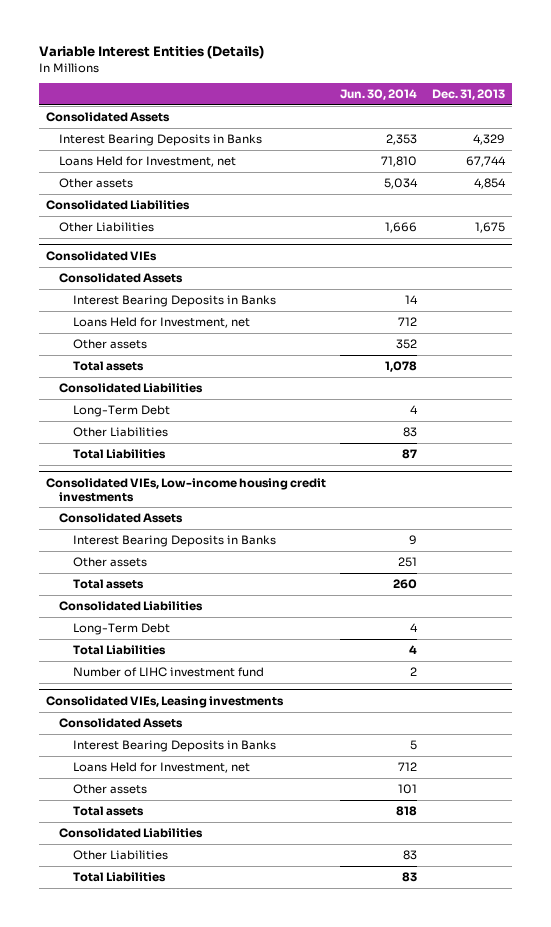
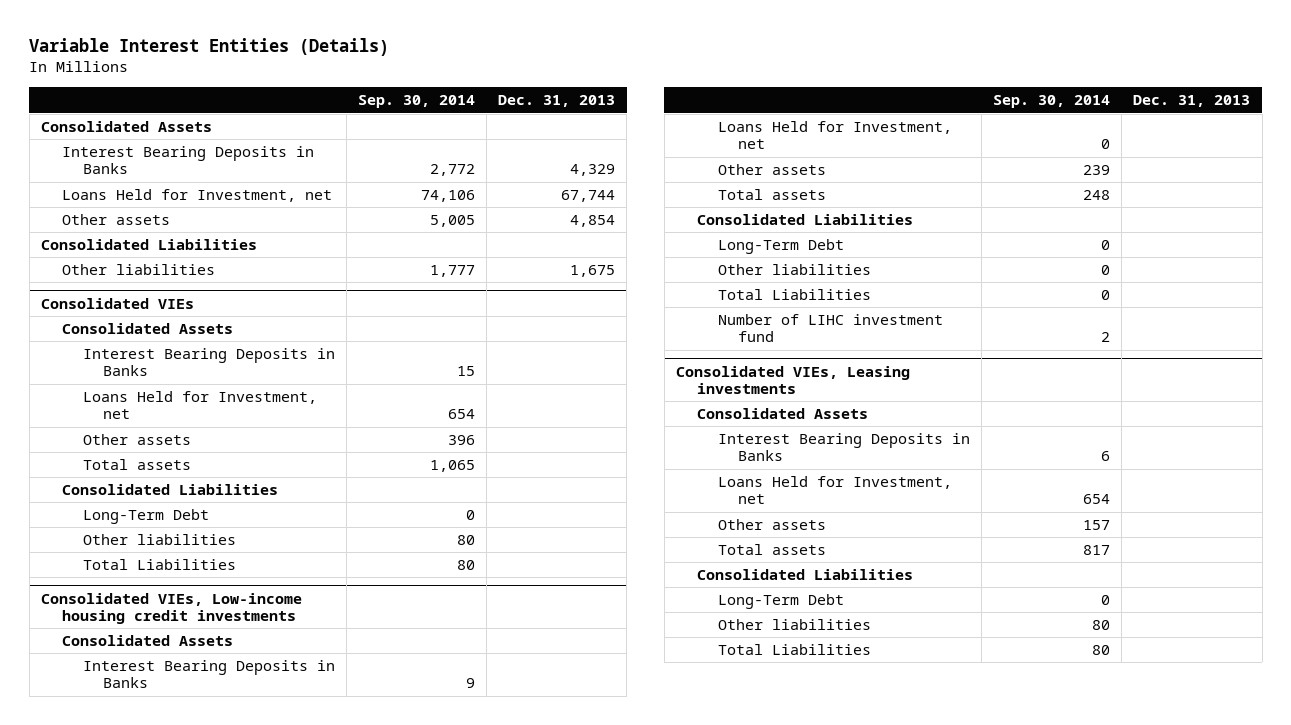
[340,88,418,100] Jun. 30, 2014 -> none
none -> [357,95,475,109] Sep. 30, 2014
[59,222,155,233] Other Liabilities -> [61,263,215,275] Other liabilities
[72,427,168,438] Other Liabilities -> [82,533,236,545] Other liabilities
none -> [717,120,952,150] Loans Held for Investment, net
none -> [717,263,871,275] Other liabilities
none -> [717,593,844,609] Long-Term Debt
[72,850,168,861] Other Liabilities -> [717,618,871,630] Other liabilities

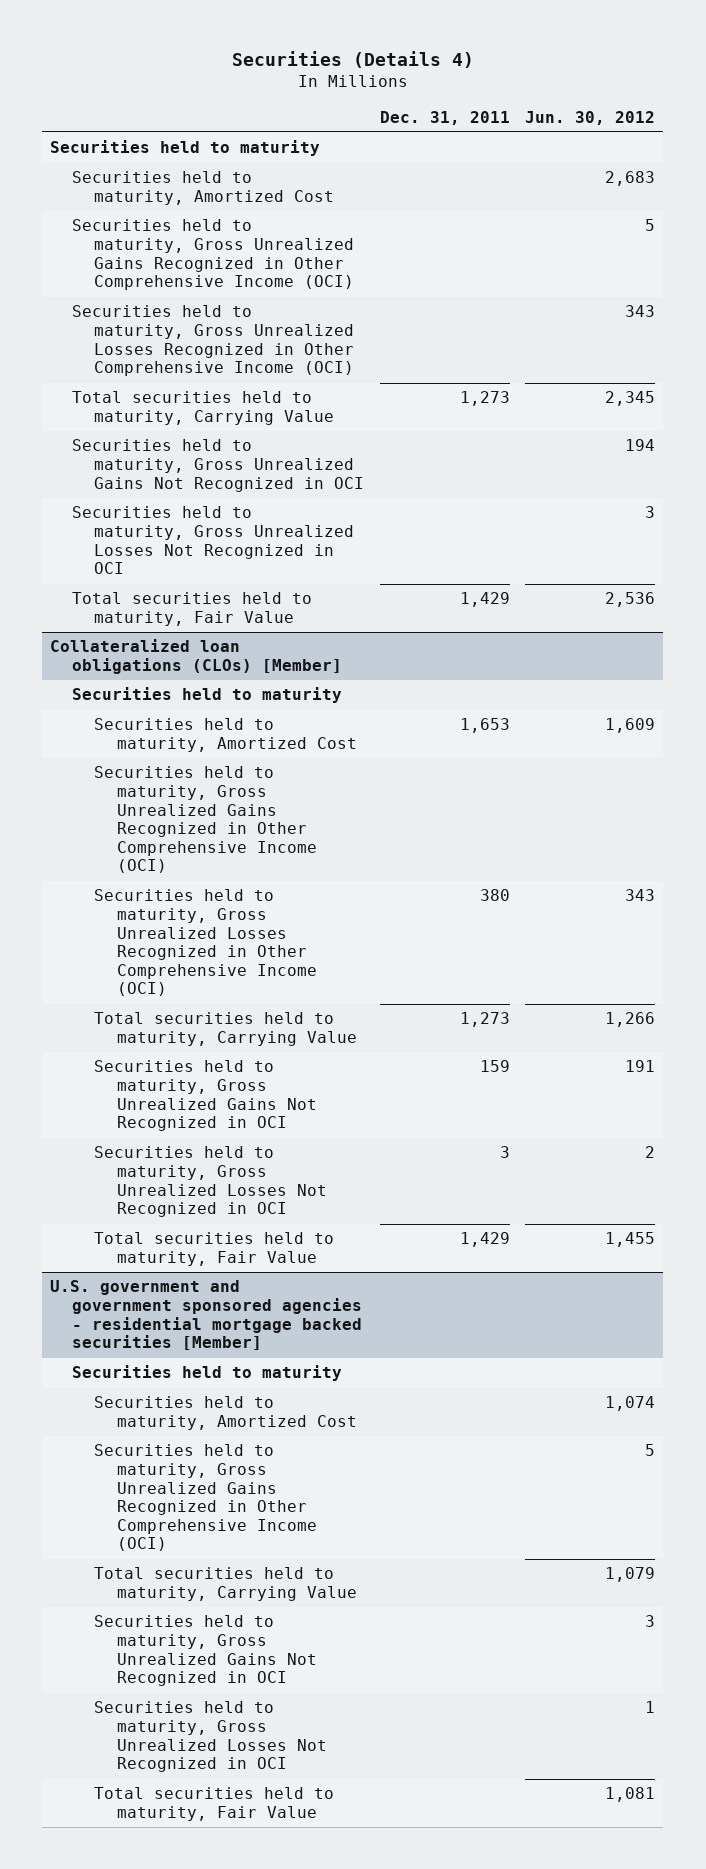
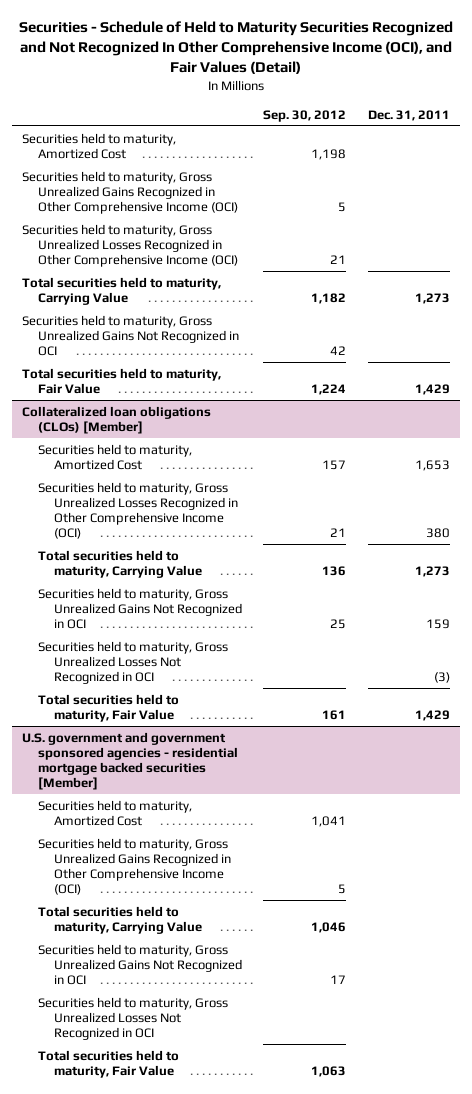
[231,51,474,69] Securities (Details 4) -> [18,21,453,75] Securities - Schedule of Held to Maturity Securities Recognized and Not Recognized In Other Comprehensive Income (OCI), and Fair Values (Detail)
[525,110,656,125] Jun. 30, 2012 -> none
none -> [263,109,347,122] Sep. 30, 2012
[50,140,321,157] Securities held to maturity -> none
[72,506,355,575] Securities held to maturity, Gross Unrealized Losses Not Recognized in OCI -> none
[72,687,343,704] Securities held to maturity -> none
[94,766,317,874] Securities held to maturity, Gross Unrealized Gains Recognized in Other Comprehensive Income (OCI) -> none
[499,1146,510,1159] 3 -> [433,671,450,683] (3)
[72,1365,343,1382] Securities held to maturity -> none

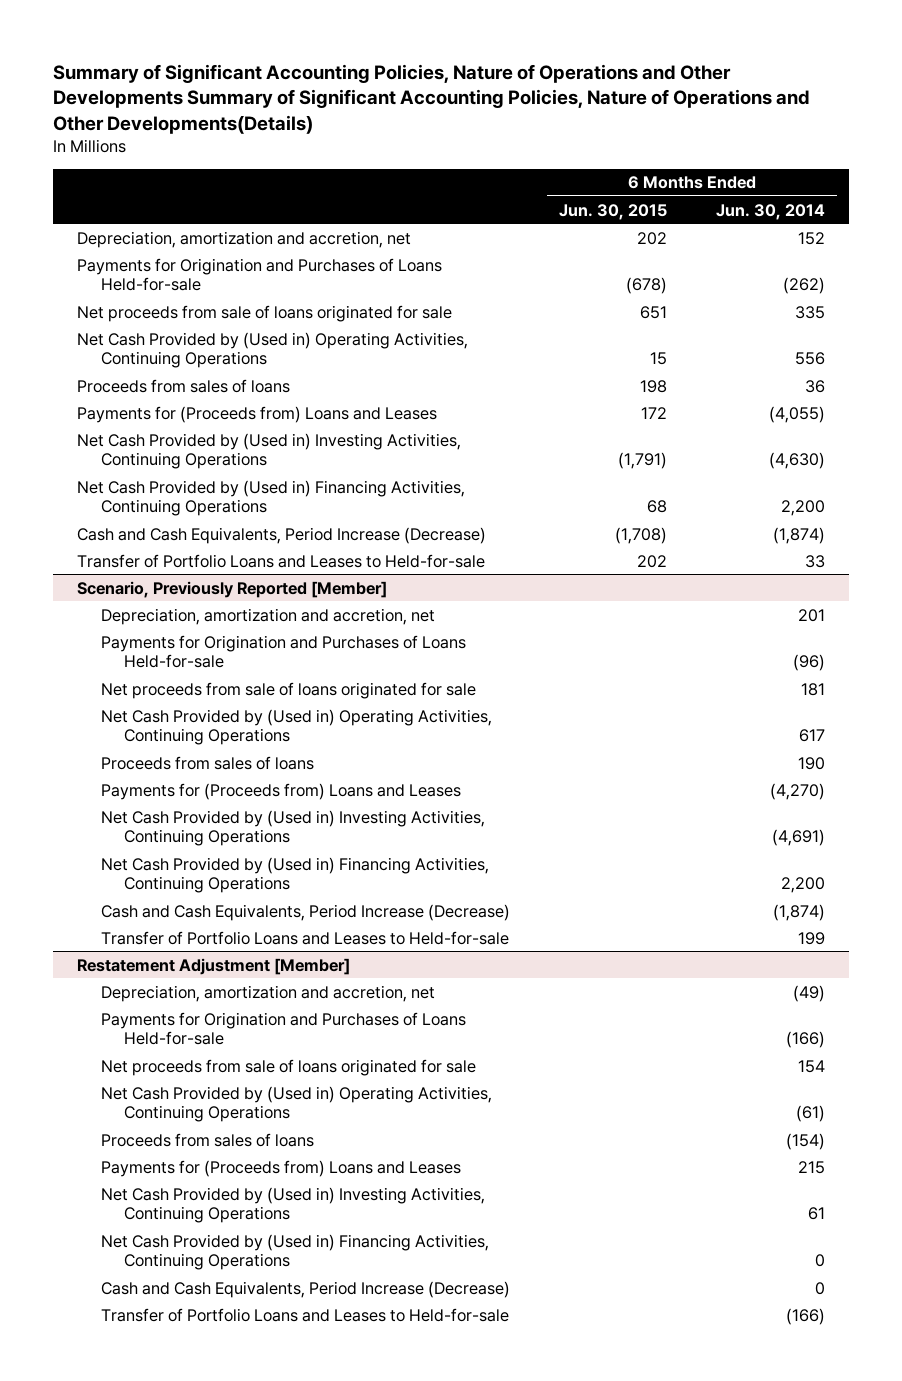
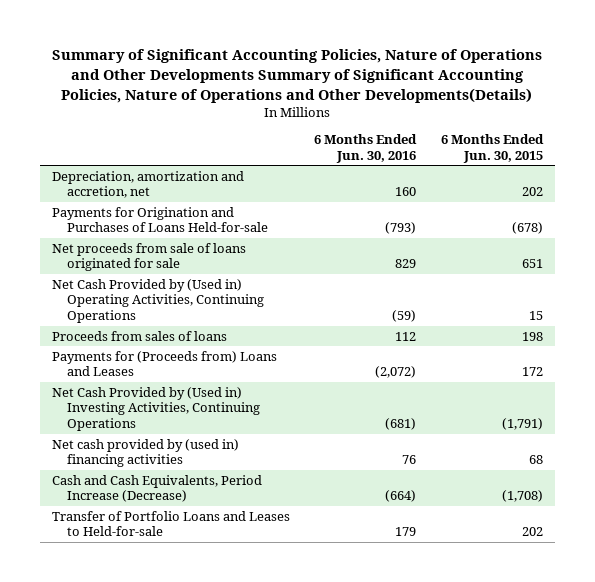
[715,203,825,220] Jun. 30, 2014 -> none
none -> [314,134,418,164] 6 Months Ended Jun. 30, 2016
[77,479,466,517] Net Cash Provided by (Used in) Financing Activities, Continuing Operations -> [52,438,240,468] Net cash provided by (used in) financing activities
[77,580,388,598] Scenario, Previously Reported [Member] -> none
[100,607,435,625] Depreciation, amortization and accretion, net -> none
[100,634,466,669] Payments for Origination and Purchases of Loans Held-for-sale -> none
[100,681,476,699] Net proceeds from sale of loans originated for sale -> none
[100,708,492,746] Net Cash Provided by (Used in) Operating Activities, Continuing Operations -> none
[100,755,314,770] Proceeds from sales of loans -> none
[100,782,461,800] Payments for (Proceeds from) Loans and Leases -> none
[100,809,485,847] Net Cash Provided by (Used in) Investing Activities, Continuing Operations -> none
[100,856,489,894] Net Cash Provided by (Used in) Financing Activities, Continuing Operations -> none
[100,903,510,921] Cash and Cash Equivalents, Period Increase (Decrease) -> none
[100,930,509,945] Transfer of Portfolio Loans and Leases to Held-for-sale -> none
[77,957,351,975] Restatement Adjustment [Member] -> none
[100,984,435,1002] Depreciation, amortization and accretion, net -> none
[100,1011,466,1046] Payments for Origination and Purchases of Loans Held-for-sale -> none
[100,1058,476,1076] Net proceeds from sale of loans originated for sale -> none
[100,1085,492,1123] Net Cash Provided by (Used in) Operating Activities, Continuing Operations -> none
[100,1132,314,1147] Proceeds from sales of loans -> none
[100,1159,461,1177] Payments for (Proceeds from) Loans and Leases -> none
[100,1186,485,1224] Net Cash Provided by (Used in) Investing Activities, Continuing Operations -> none
[100,1233,489,1271] Net Cash Provided by (Used in) Financing Activities, Continuing Operations -> none
[100,1280,510,1298] Cash and Cash Equivalents, Period Increase (Decrease) -> none
[100,1307,509,1322] Transfer of Portfolio Loans and Leases to Held-for-sale -> none

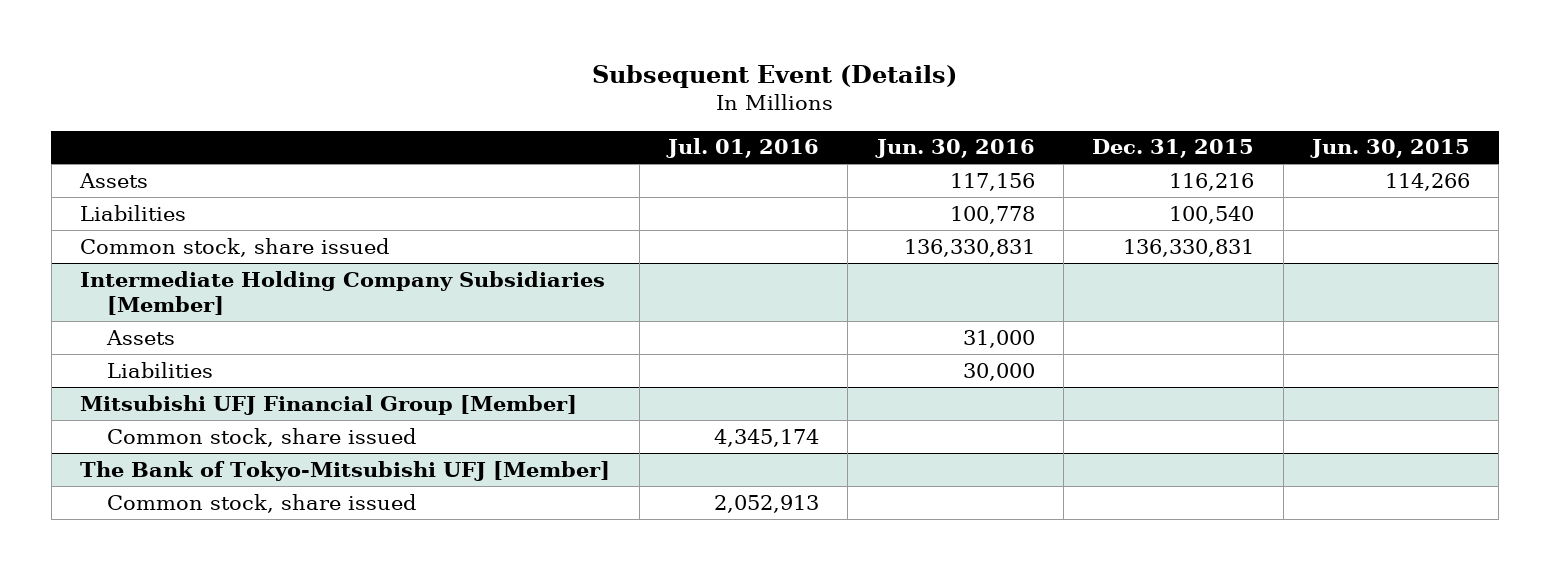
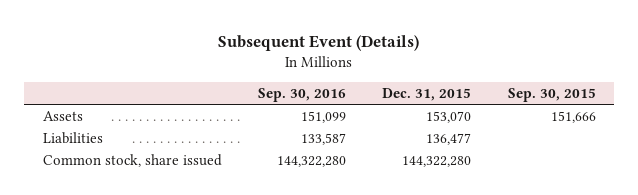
[665,138,819,159] Jul. 01, 2016 -> none
[874,139,1035,159] Jun. 30, 2016 -> none
[1310,139,1471,159] Jun. 30, 2015 -> none
none -> [257,87,346,102] Sep. 30, 2016
none -> [507,87,596,102] Sep. 30, 2015
[80,270,606,315] Intermediate Holding Company Subsidiaries [Member] -> none
[105,329,175,345] Assets -> none
[106,361,213,378] Liabilities -> none
[80,394,578,415] Mitsubishi UFJ Financial Group [Member] -> none
[106,427,416,447] Common stock, share issued -> none
[80,460,611,481] The Bank of Tokyo-Mitsubishi UFJ [Member] -> none
[106,493,416,513] Common stock, share issued -> none
[1169,172,1255,191] 116,216 -> [426,111,472,124] 153,070
[1169,205,1255,224] 100,540 -> [426,133,472,146] 136,477
[1123,238,1255,257] 136,330,831 -> [402,156,472,168] 144,322,280

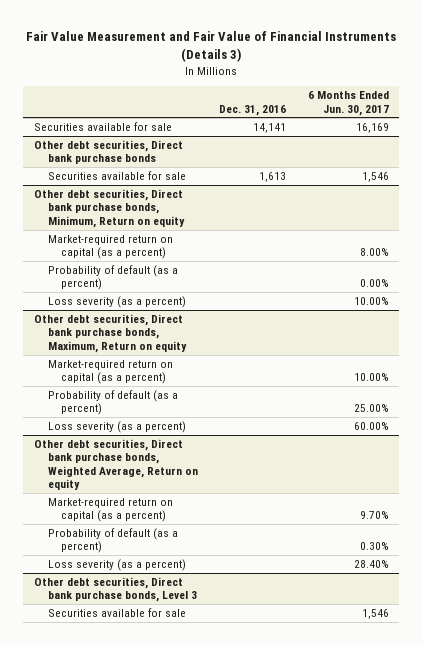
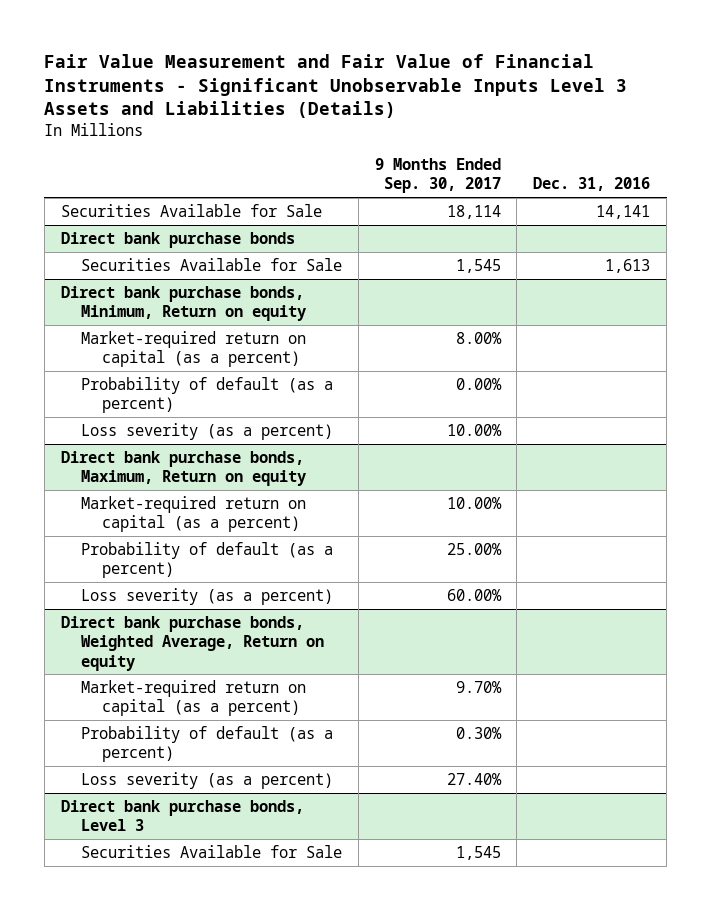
[26,31,397,63] Fair Value Measurement and Fair Value of Financial Instruments (Details 3) -> [44,54,628,119] Fair Value Measurement and Fair Value of Financial Instruments - Significant Unobservable Inputs Level 3 Assets and Liabilities (Details)
[307,91,389,116] 6 Months Ended Jun. 30, 2017 -> none
none -> [374,157,501,194] 9 Months Ended Sep. 30, 2017
[34,122,173,132] Securities available for sale -> [60,203,322,217] Securities Available for Sale
[34,140,184,165] Other debt securities, Direct bank purchase bonds -> [60,231,295,248] Direct bank purchase bonds
[47,171,186,181] Securities available for sale -> [81,257,343,271] Securities Available for Sale
[34,189,185,228] Other debt securities, Direct bank purchase bonds, Minimum, Return on equity -> [60,285,307,322] Direct bank purchase bonds, Minimum, Return on equity
[34,314,187,353] Other debt securities, Direct bank purchase bonds, Maximum, Return on equity -> [60,450,307,487] Direct bank purchase bonds, Maximum, Return on equity
[34,439,198,491] Other debt securities, Direct bank purchase bonds, Weighted Average, Return on equity -> [60,615,325,671] Direct bank purchase bonds, Weighted Average, Return on equity
[34,577,197,603] Other debt securities, Direct bank purchase bonds, Level 3 -> [60,799,304,832] Direct bank purchase bonds, Level 3
[47,608,186,618] Securities available for sale -> [81,844,343,858] Securities Available for Sale

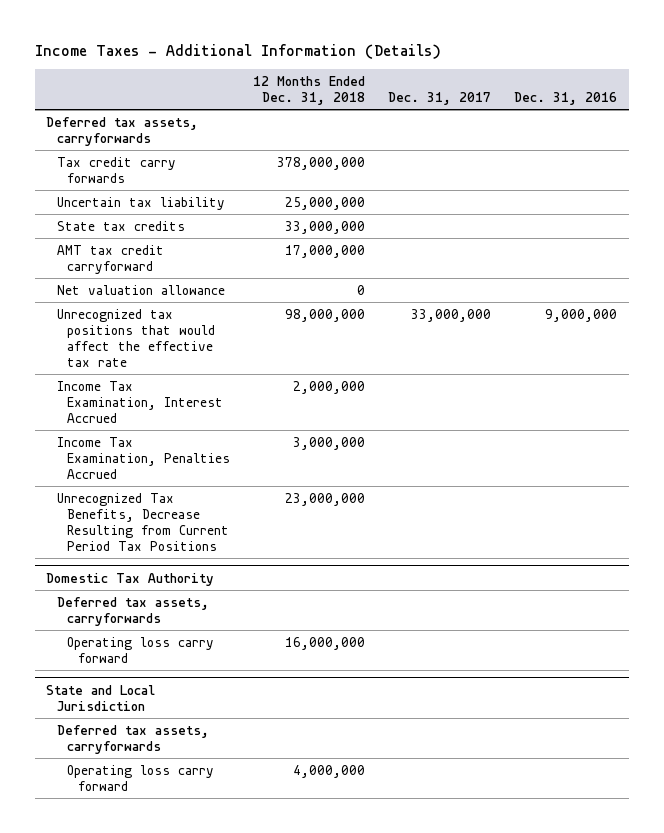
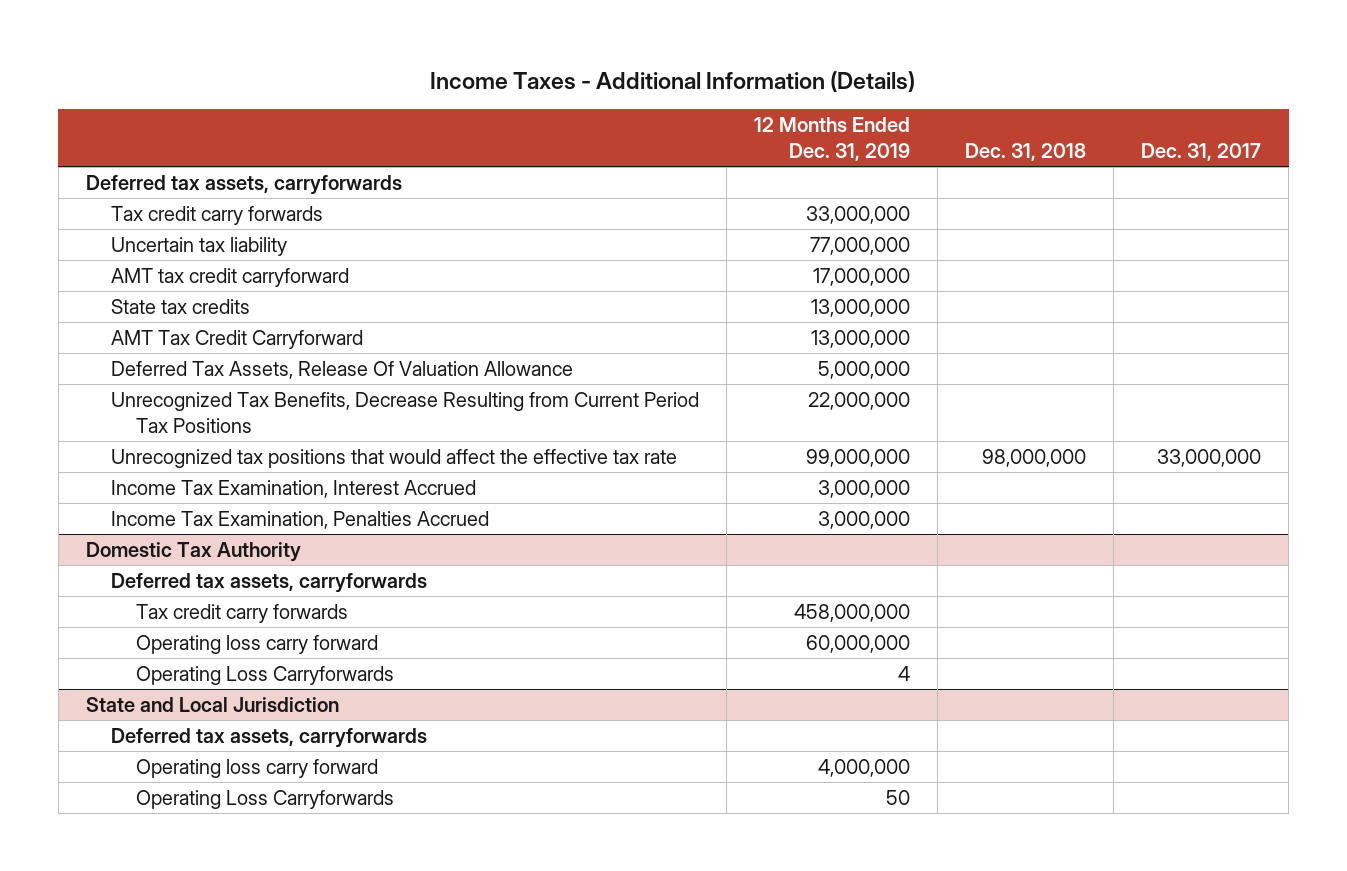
[253,75,366,105] 12 Months Ended Dec. 31, 2018 -> none
[514,91,618,105] Dec. 31, 2016 -> none
none -> [754,117,911,162] 12 Months Ended Dec. 31, 2019
none -> [965,143,1087,162] Dec. 31, 2018
[56,284,225,295] Net valuation allowance -> none
[56,220,185,231] State tax credits -> [110,298,250,314] State tax credits
none -> [110,329,363,349] AMT Tax Credit Carryforward
none -> [110,360,573,379] Deferred Tax Assets, Release Of Valuation Allowance
[56,492,230,551] Unrecognized Tax Benefits, Decrease Resulting from Current Period Tax Positions -> [110,391,699,433] Unrecognized Tax Benefits, Decrease Resulting from Current Period Tax Positions
none -> [136,603,349,623] Tax credit carry forwards
none -> [136,665,395,685] Operating Loss Carryforwards
none -> [136,789,395,809] Operating Loss Carryforwards

